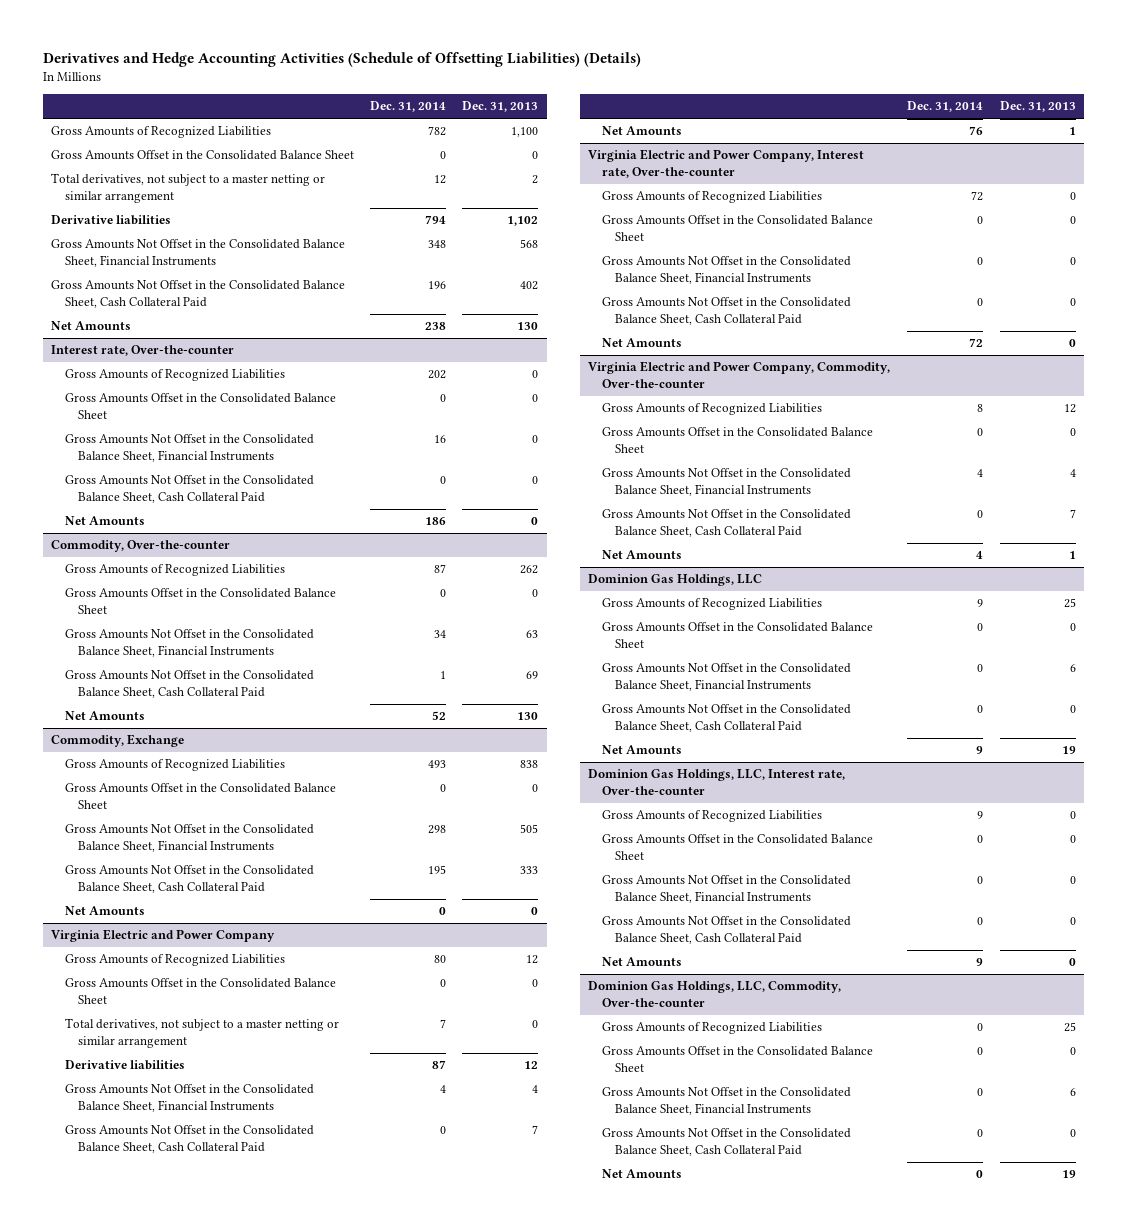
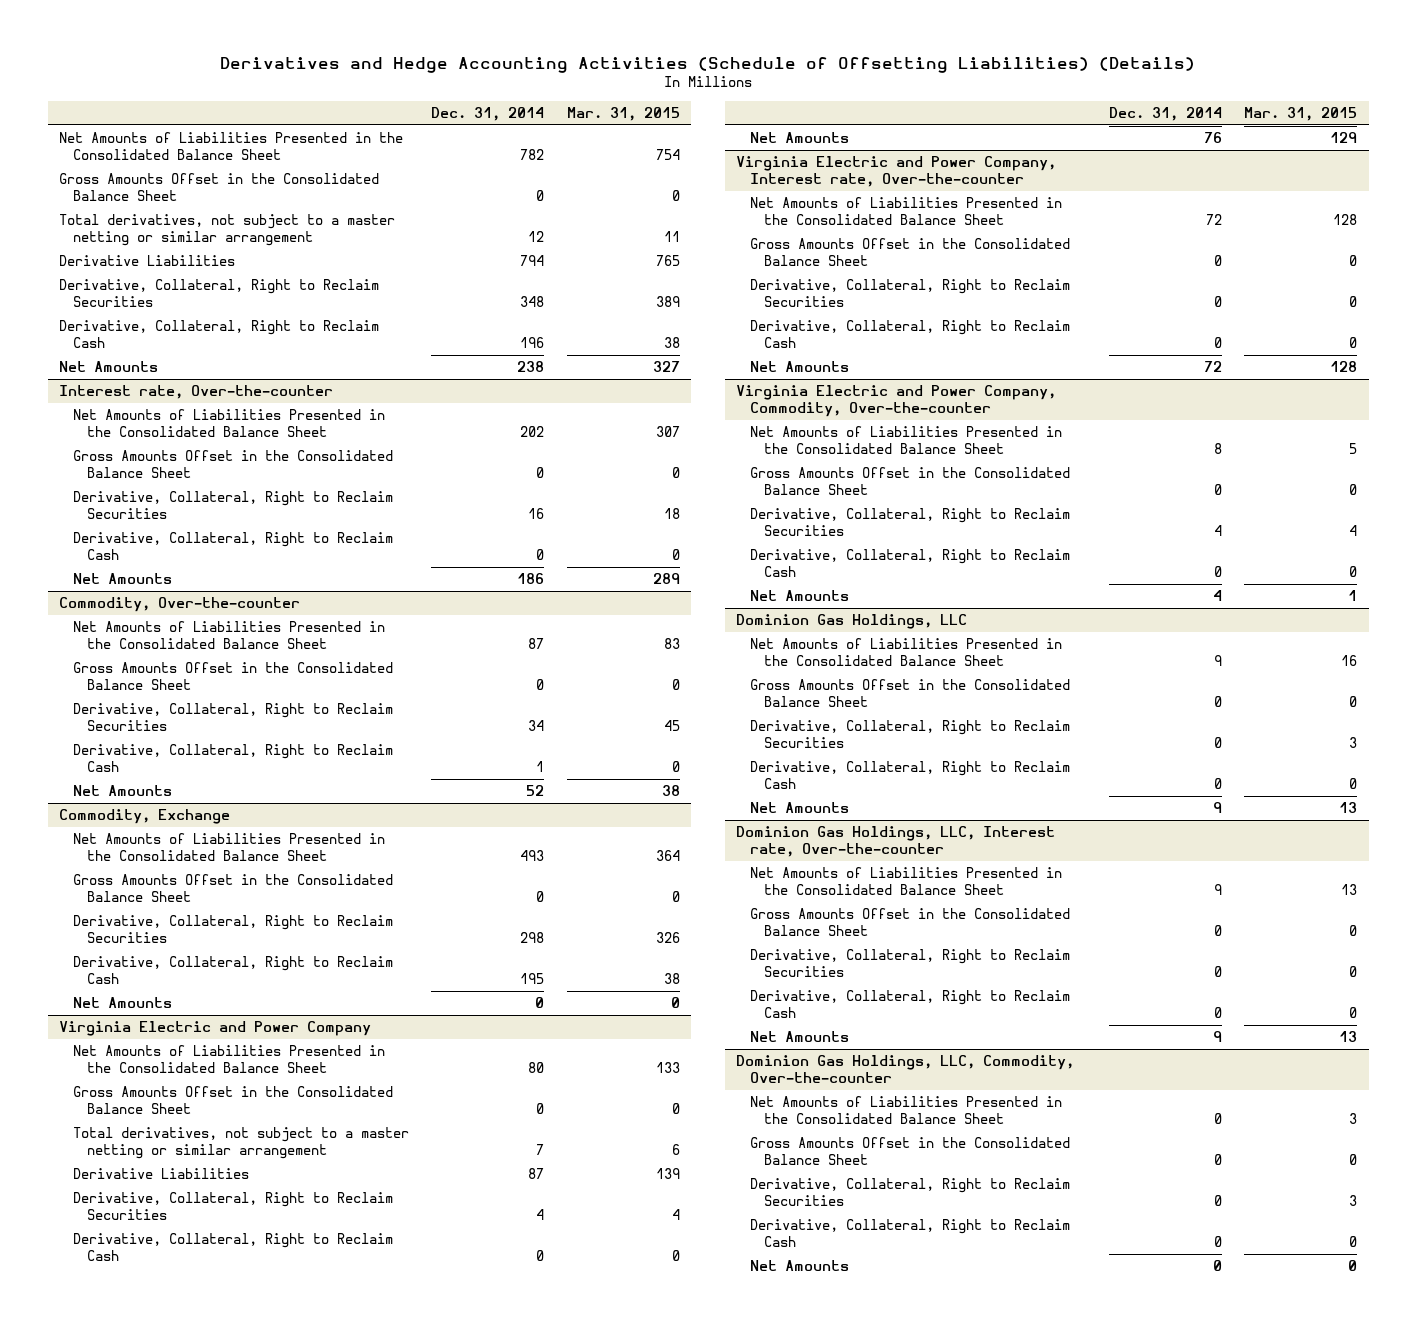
[462,101,539,113] Dec. 31, 2013 -> none
none -> [566,106,680,121] Mar. 31, 2015
[50,126,271,139] Gross Amounts of Recognized Liabilities -> [58,132,403,161] Net Amounts of Liabilities Presented in the Consolidated Balance Sheet
[50,215,171,226] Derivative liabilities -> [58,255,235,267] Derivative Liabilities
[50,239,345,268] Gross Amounts Not Offset in the Consolidated Balance Sheet, Financial Instruments -> [58,279,379,308] Derivative, Collateral, Right to Reclaim Securities
[50,280,345,309] Gross Amounts Not Offset in the Consolidated Balance Sheet, Cash Collateral Paid -> [58,320,379,349] Derivative, Collateral, Right to Reclaim Cash
[64,369,285,382] Gross Amounts of Recognized Liabilities -> [72,409,385,438] Net Amounts of Liabilities Presented in the Consolidated Balance Sheet
[64,434,314,463] Gross Amounts Not Offset in the Consolidated Balance Sheet, Financial Instruments -> [72,491,393,520] Derivative, Collateral, Right to Reclaim Securities
[64,475,314,504] Gross Amounts Not Offset in the Consolidated Balance Sheet, Cash Collateral Paid -> [72,532,393,561] Derivative, Collateral, Right to Reclaim Cash
[64,564,285,577] Gross Amounts of Recognized Liabilities -> [72,621,385,650] Net Amounts of Liabilities Presented in the Consolidated Balance Sheet
[64,629,314,658] Gross Amounts Not Offset in the Consolidated Balance Sheet, Financial Instruments -> [72,703,393,732] Derivative, Collateral, Right to Reclaim Securities
[64,670,314,699] Gross Amounts Not Offset in the Consolidated Balance Sheet, Cash Collateral Paid -> [72,744,393,773] Derivative, Collateral, Right to Reclaim Cash
[64,759,285,772] Gross Amounts of Recognized Liabilities -> [72,833,385,862] Net Amounts of Liabilities Presented in the Consolidated Balance Sheet
[64,824,314,853] Gross Amounts Not Offset in the Consolidated Balance Sheet, Financial Instruments -> [72,915,393,944] Derivative, Collateral, Right to Reclaim Securities
[64,865,314,894] Gross Amounts Not Offset in the Consolidated Balance Sheet, Cash Collateral Paid -> [72,956,393,985] Derivative, Collateral, Right to Reclaim Cash
[64,954,285,967] Gross Amounts of Recognized Liabilities -> [72,1045,385,1074] Net Amounts of Liabilities Presented in the Consolidated Balance Sheet
[64,1060,185,1071] Derivative liabilities -> [72,1168,249,1180] Derivative Liabilities
[64,1084,314,1113] Gross Amounts Not Offset in the Consolidated Balance Sheet, Financial Instruments -> [72,1192,393,1221] Derivative, Collateral, Right to Reclaim Securities
[64,1125,314,1154] Gross Amounts Not Offset in the Consolidated Balance Sheet, Cash Collateral Paid -> [72,1233,393,1262] Derivative, Collateral, Right to Reclaim Cash
[601,191,822,204] Gross Amounts of Recognized Liabilities -> [750,197,1063,226] Net Amounts of Liabilities Presented in the Consolidated Balance Sheet
[601,256,851,285] Gross Amounts Not Offset in the Consolidated Balance Sheet, Financial Instruments -> [750,279,1071,308] Derivative, Collateral, Right to Reclaim Securities
[601,297,851,326] Gross Amounts Not Offset in the Consolidated Balance Sheet, Cash Collateral Paid -> [750,320,1071,349] Derivative, Collateral, Right to Reclaim Cash
[601,403,822,416] Gross Amounts of Recognized Liabilities -> [750,426,1063,455] Net Amounts of Liabilities Presented in the Consolidated Balance Sheet
[601,468,851,497] Gross Amounts Not Offset in the Consolidated Balance Sheet, Financial Instruments -> [750,508,1071,537] Derivative, Collateral, Right to Reclaim Securities
[601,509,851,538] Gross Amounts Not Offset in the Consolidated Balance Sheet, Cash Collateral Paid -> [750,549,1071,578] Derivative, Collateral, Right to Reclaim Cash
[601,598,822,611] Gross Amounts of Recognized Liabilities -> [750,638,1063,667] Net Amounts of Liabilities Presented in the Consolidated Balance Sheet
[601,663,851,692] Gross Amounts Not Offset in the Consolidated Balance Sheet, Financial Instruments -> [750,720,1071,749] Derivative, Collateral, Right to Reclaim Securities
[601,704,851,733] Gross Amounts Not Offset in the Consolidated Balance Sheet, Cash Collateral Paid -> [750,761,1071,790] Derivative, Collateral, Right to Reclaim Cash
[601,810,822,823] Gross Amounts of Recognized Liabilities -> [750,867,1063,896] Net Amounts of Liabilities Presented in the Consolidated Balance Sheet
[601,875,851,904] Gross Amounts Not Offset in the Consolidated Balance Sheet, Financial Instruments -> [750,949,1071,978] Derivative, Collateral, Right to Reclaim Securities
[601,916,851,945] Gross Amounts Not Offset in the Consolidated Balance Sheet, Cash Collateral Paid -> [750,990,1071,1019] Derivative, Collateral, Right to Reclaim Cash
[601,1022,822,1035] Gross Amounts of Recognized Liabilities -> [750,1096,1063,1125] Net Amounts of Liabilities Presented in the Consolidated Balance Sheet
[601,1087,851,1116] Gross Amounts Not Offset in the Consolidated Balance Sheet, Financial Instruments -> [750,1178,1071,1207] Derivative, Collateral, Right to Reclaim Securities
[601,1128,851,1157] Gross Amounts Not Offset in the Consolidated Balance Sheet, Cash Collateral Paid -> [750,1219,1071,1248] Derivative, Collateral, Right to Reclaim Cash

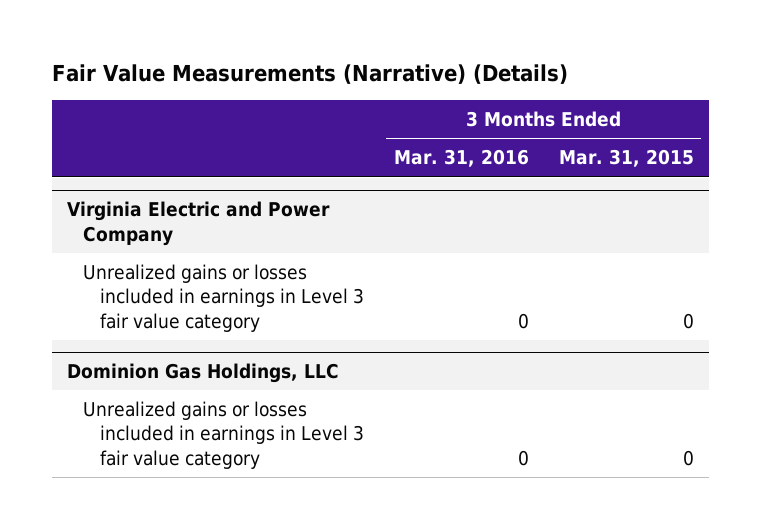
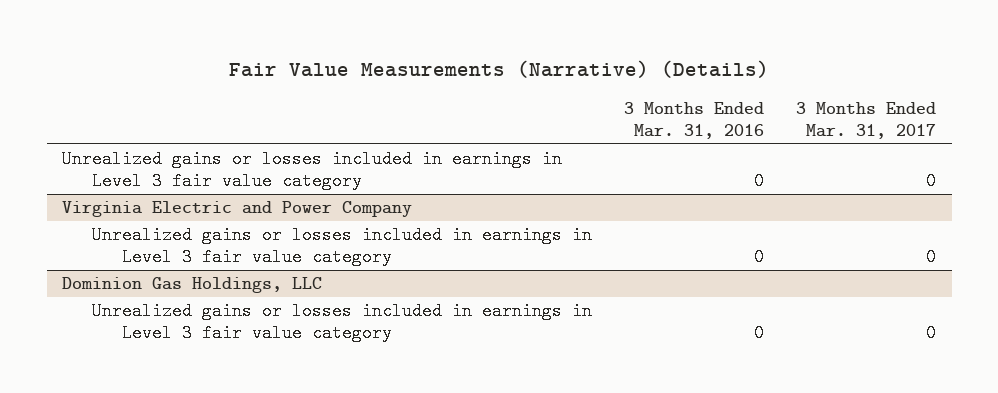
[558,149,694,168] Mar. 31, 2015 -> none
none -> [795,101,936,140] 3 Months Ended Mar. 31, 2017
none -> [62,150,563,191] Unrealized gains or losses included in earnings in Level 3 fair value category

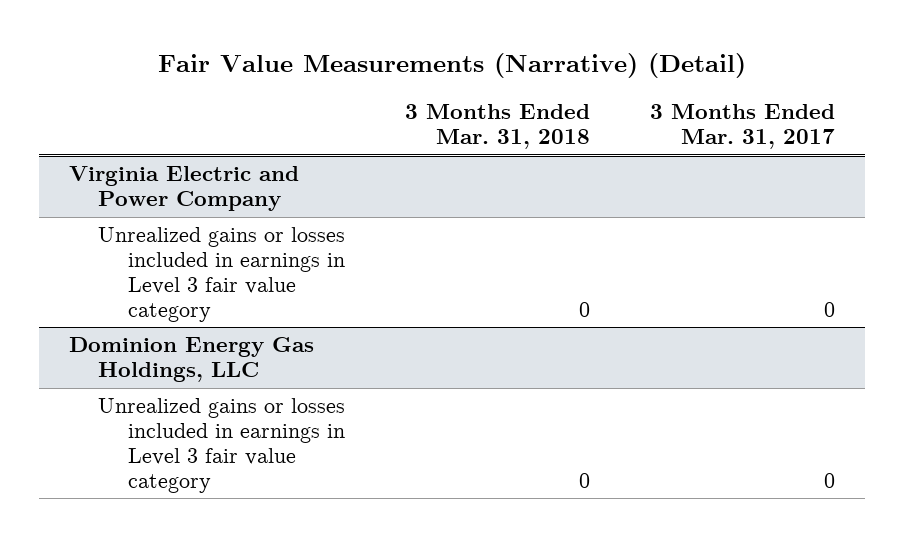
[229,59,770,78] Fair Value Measurements (Narrative) (Details) -> [157,53,746,79] Fair Value Measurements (Narrative) (Detail)
[623,101,764,140] 3 Months Ended Mar. 31, 2016 -> none
none -> [405,104,591,150] 3 Months Ended Mar. 31, 2018
[62,150,563,191] Unrealized gains or losses included in earnings in Level 3 fair value category -> none
[62,277,323,294] Dominion Gas Holdings, LLC -> [68,337,314,383] Dominion Energy Gas Holdings, LLC

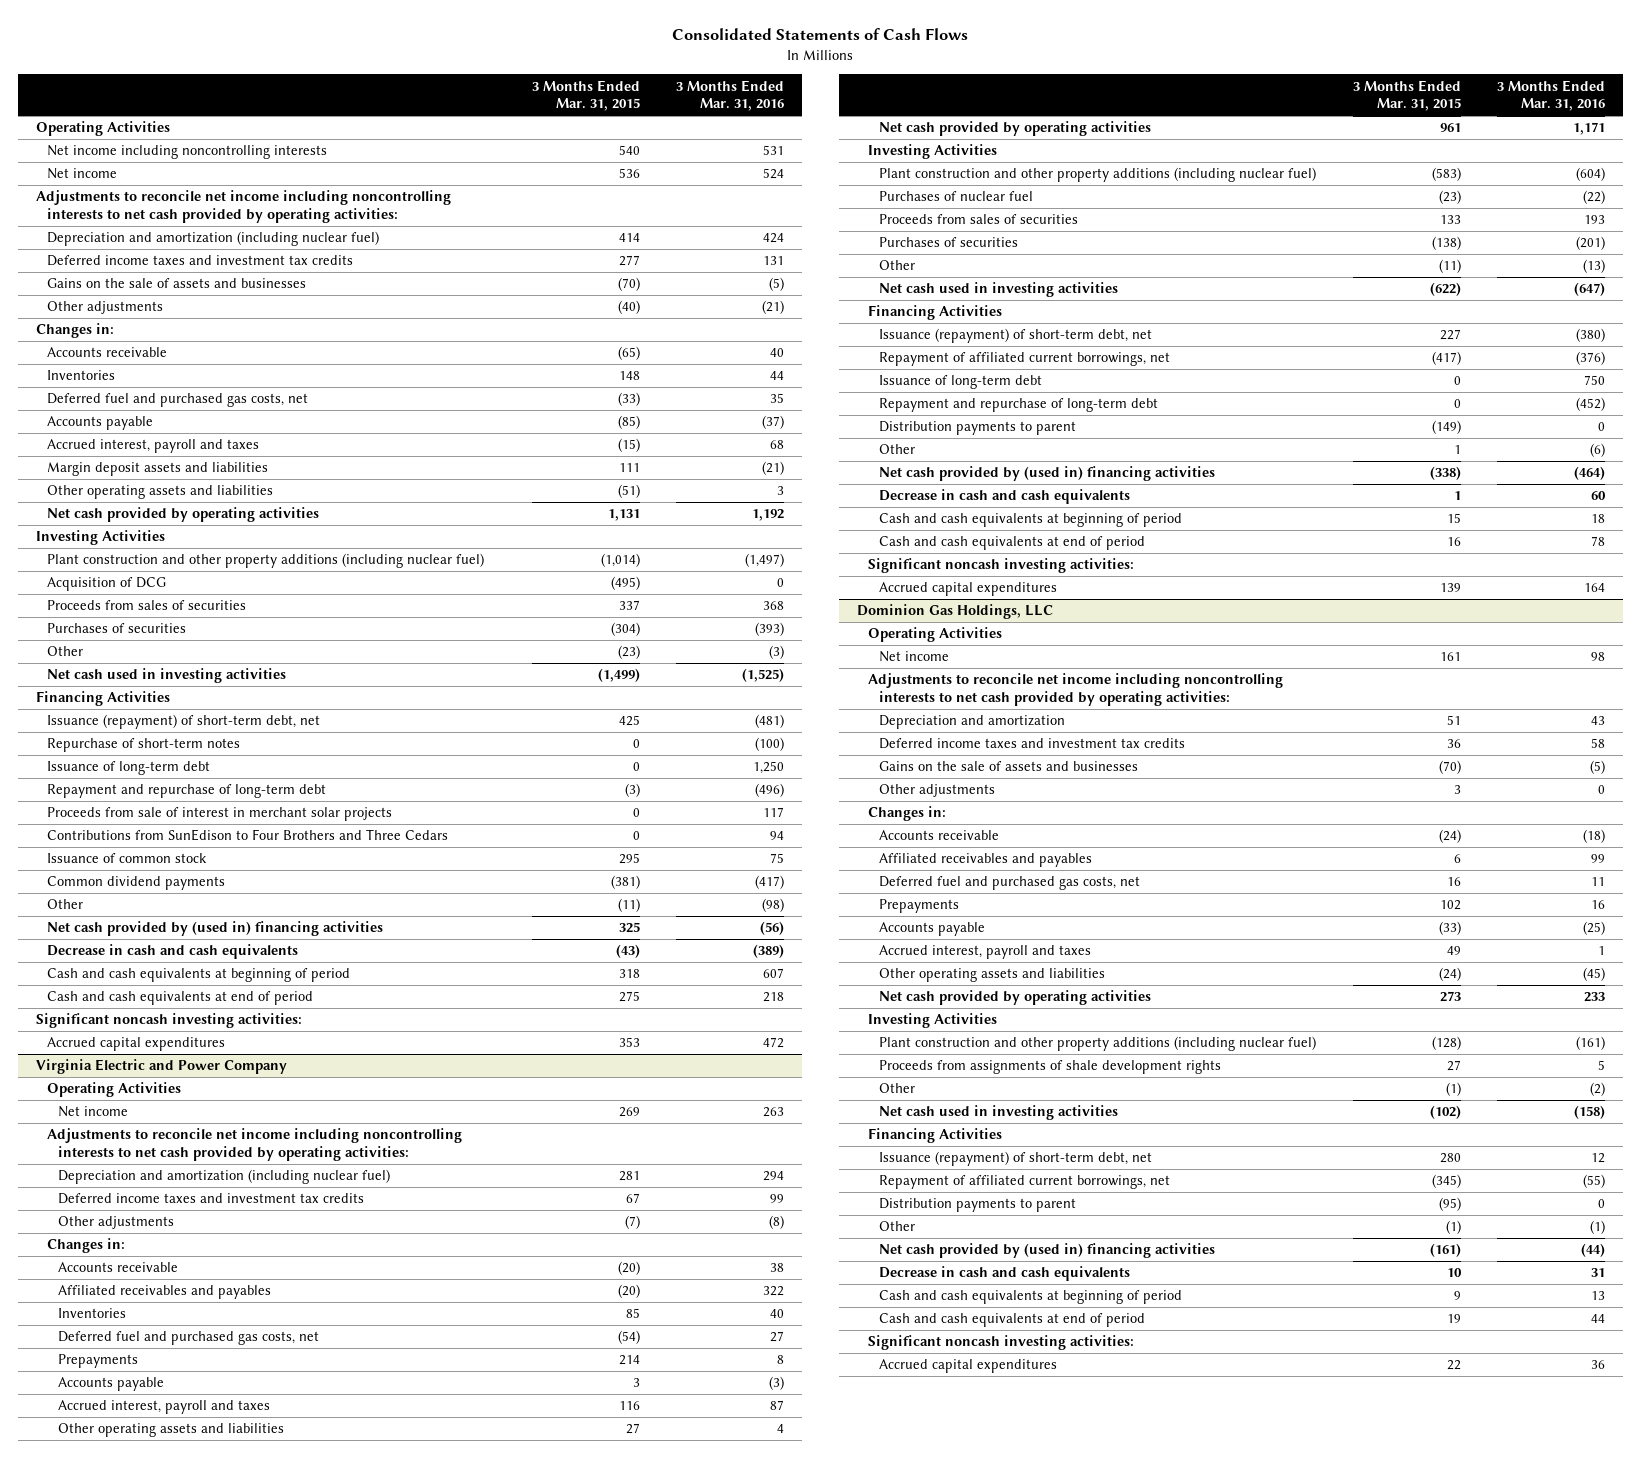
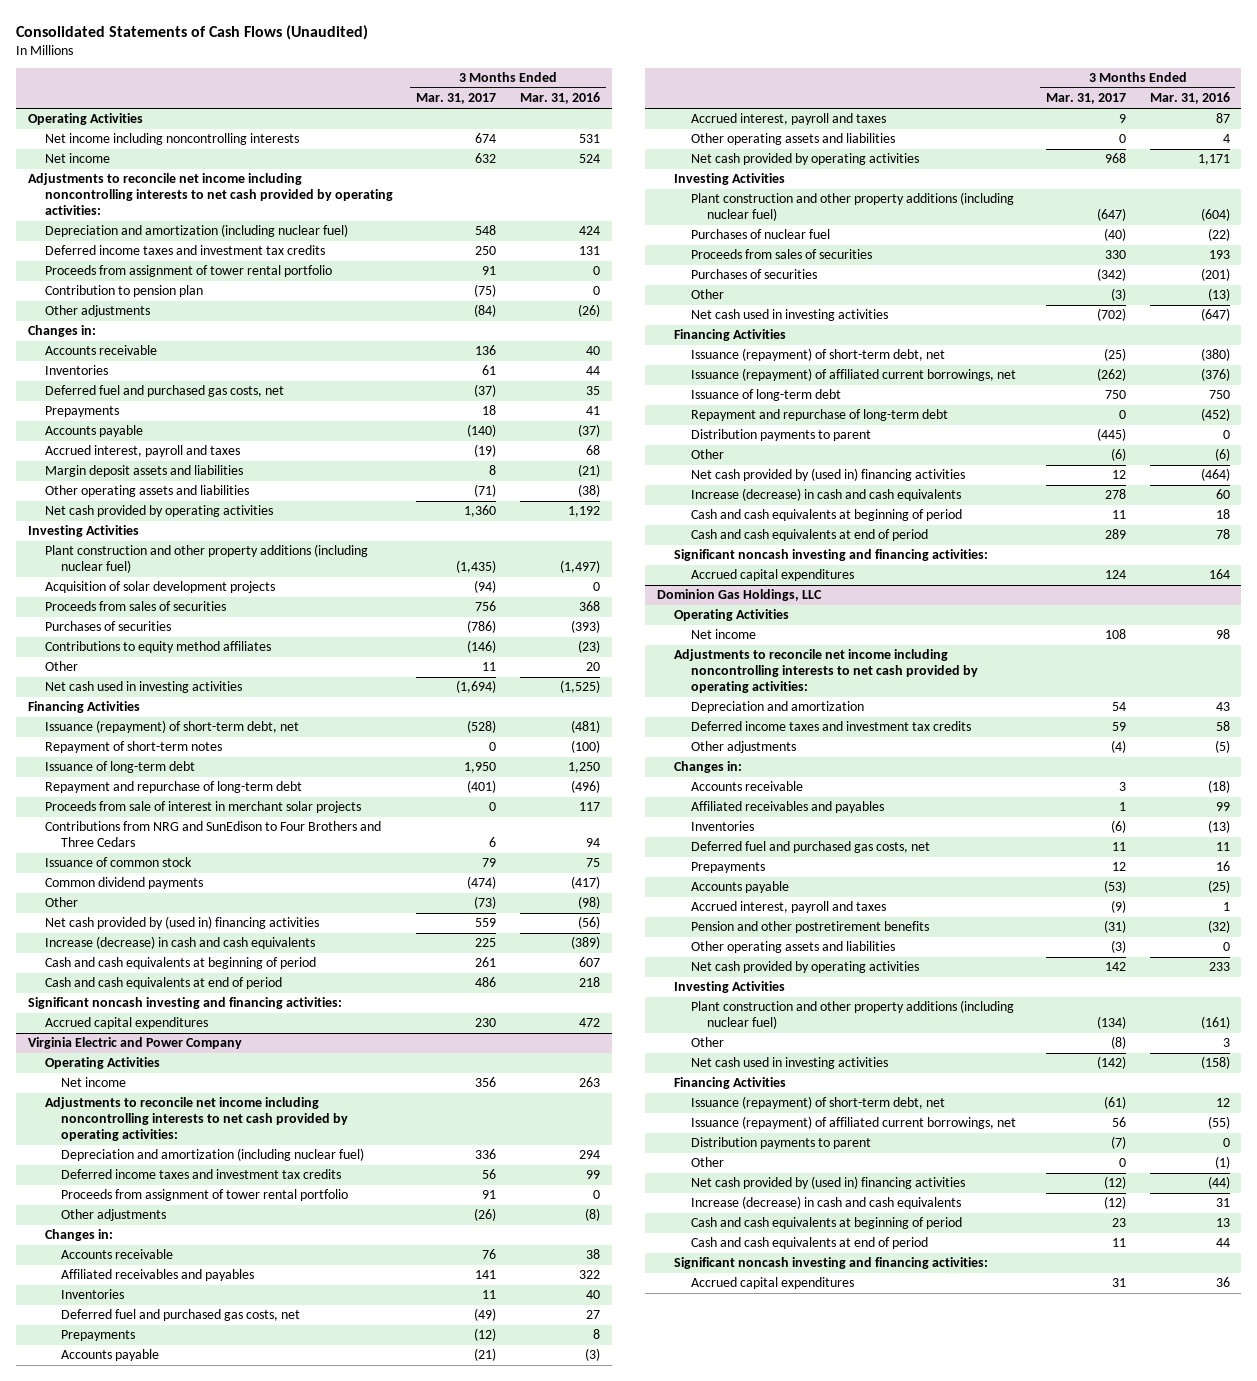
[672,28,969,41] Consolidated Statements of Cash Flows -> [15,24,368,40] Consolidated Statements of Cash Flows (Unaudited)
[531,79,640,112] 3 Months Ended Mar. 31, 2015 -> none
none -> [416,93,497,105] Mar. 31, 2017
[46,278,306,289] Gains on the sale of assets and businesses -> none
none -> [44,265,332,278] Proceeds from assignment of tower rental portfolio
none -> [44,285,203,298] Contribution to pension plan
[761,300,784,315] (21) -> [578,304,601,318] (26)
none -> [44,406,119,418] Prepayments
[776,486,784,496] 3 -> [578,484,601,498] (38)
[46,577,166,592] Acquisition of DCG -> none
none -> [44,581,275,594] Acquisition of solar development projects
none -> [44,641,271,654] Contributions to equity method affiliates
[768,645,784,660] (3) -> [586,662,601,672] 20
[46,738,240,753] Repurchase of short-term notes -> [44,741,222,754] Repayment of short-term notes
[46,829,448,842] Contributions from SunEdison to Four Brothers and Three Cedars -> [44,821,381,848] Contributions from NRG and SunEdison to Four Brothers and Three Cedars
[46,944,298,960] Decrease in cash and cash equivalents -> [44,936,315,950] Increase (decrease) in cash and cash equivalents
[35,1013,302,1029] Significant noncash investing activities: -> [27,997,342,1010] Significant noncash investing and financing activities:
none -> [61,1189,349,1202] Proceeds from assignment of tower rental portfolio
[879,352,1171,367] Repayment of affiliated current borrowings, net -> [690,368,1016,382] Issuance (repayment) of affiliated current borrowings, net
[879,489,1131,505] Decrease in cash and cash equivalents -> [690,488,961,502] Increase (decrease) in cash and cash equivalents
[867,558,1134,574] Significant noncash investing activities: -> [673,549,988,562] Significant noncash investing and financing activities:
[879,761,1139,772] Gains on the sale of assets and businesses -> none
[1597,785,1605,795] 0 -> [1214,740,1230,754] (5)
none -> [690,821,754,832] Inventories
none -> [690,921,929,934] Pension and other postretirement benefits
[1582,967,1605,982] (45) -> [1222,942,1230,952] 0
[879,1060,1222,1075] Proceeds from assignments of shale development rights -> none
[1589,1082,1605,1097] (2) -> [1222,1038,1230,1048] 3
[879,1175,1171,1190] Repayment of affiliated current borrowings, net -> [690,1116,1016,1130] Issuance (repayment) of affiliated current borrowings, net
[879,1266,1131,1282] Decrease in cash and cash equivalents -> [690,1196,961,1210] Increase (decrease) in cash and cash equivalents
[867,1335,1134,1351] Significant noncash investing activities: -> [673,1257,988,1270] Significant noncash investing and financing activities:

